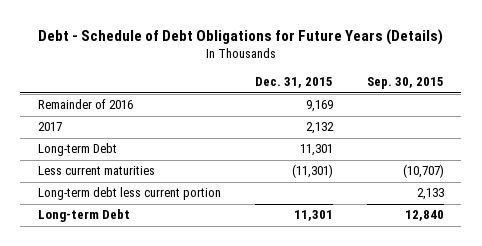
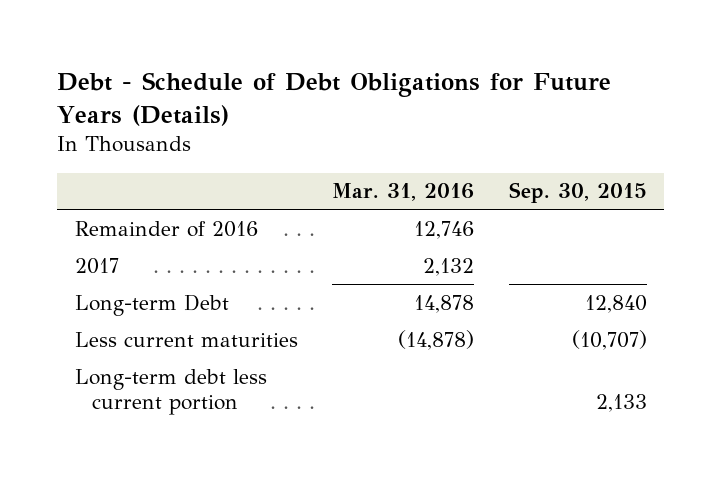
[254,77,333,89] Dec. 31, 2015 -> none
none -> [332,183,475,202] Mar. 31, 2016
[37,143,117,157] Long-term Debt -> none
[37,209,130,223] Long-term Debt -> [74,293,229,316] Long-term Debt

